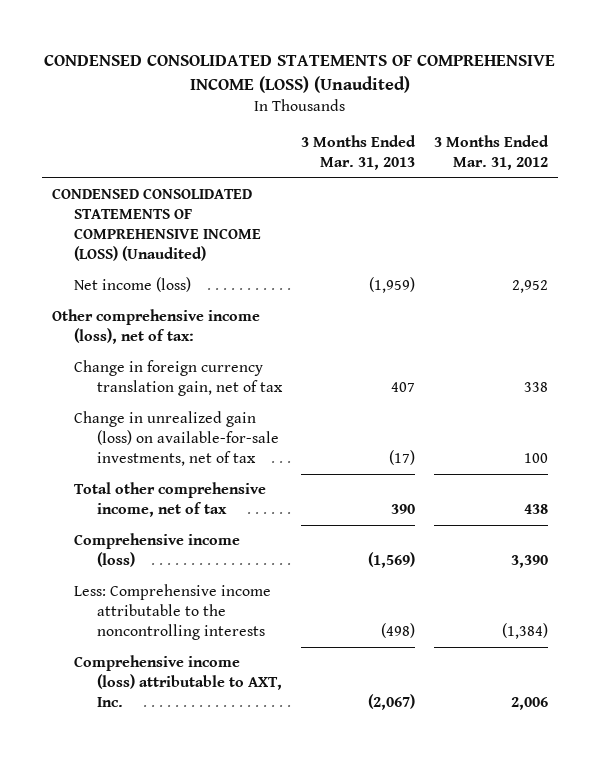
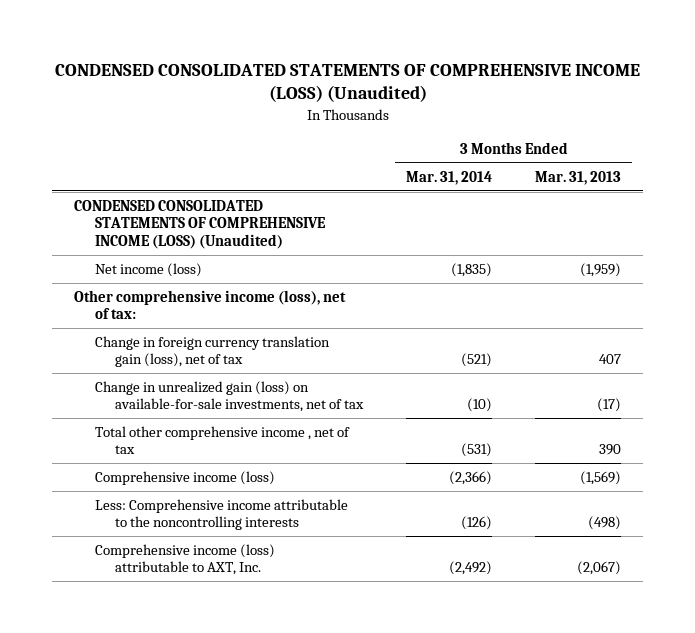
[434,134,550,170] 3 Months Ended Mar. 31, 2012 -> none
none -> [406,170,493,185] Mar. 31, 2014
[74,360,283,397] Change in foreign currency translation gain, net of tax -> [94,336,330,368] Change in foreign currency translation gain (loss), net of tax
[74,482,267,518] Total other comprehensive income, net of tax -> [94,426,350,455] Total other comprehensive income , net of tax

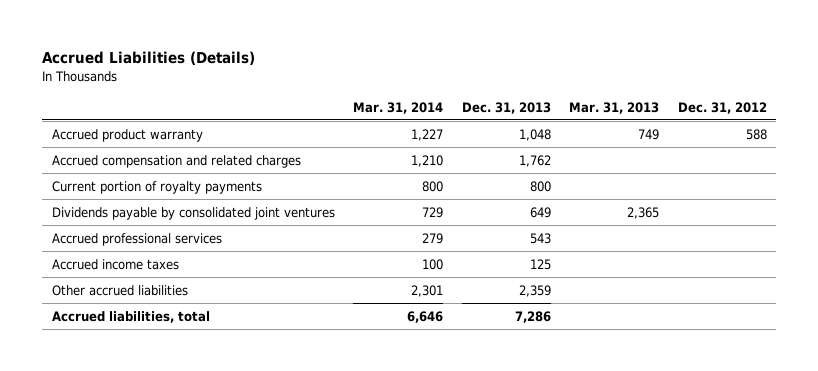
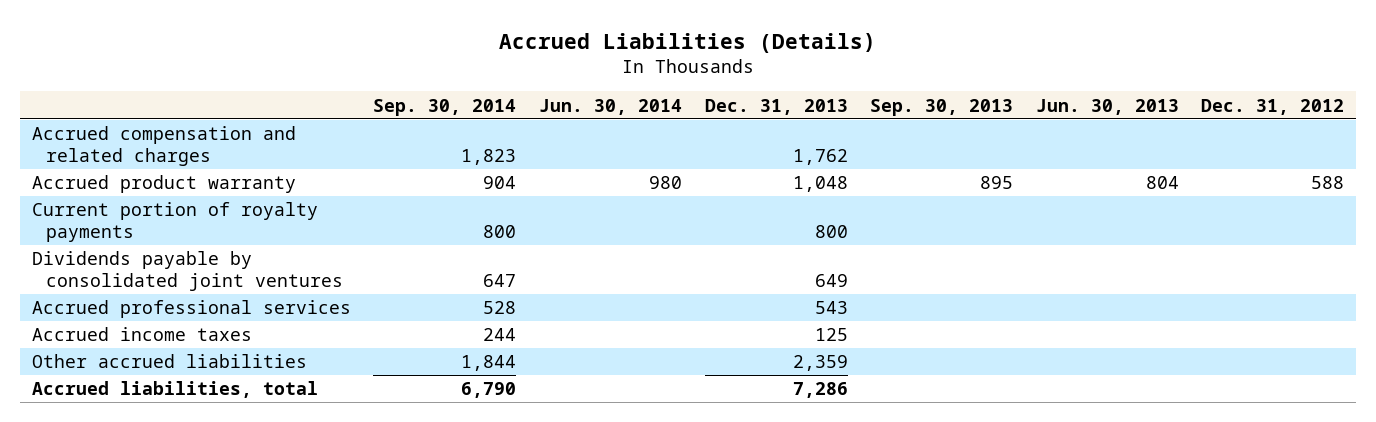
[353,101,444,114] Mar. 31, 2014 -> none
[569,101,660,114] Mar. 31, 2013 -> none
none -> [373,98,517,116] Sep. 30, 2014
none -> [538,98,682,115] Jun. 30, 2014
none -> [870,98,1014,116] Sep. 30, 2013
none -> [1035,98,1179,115] Jun. 30, 2013
[51,128,203,142] Accrued product warranty -> [31,175,296,194] Accrued product warranty

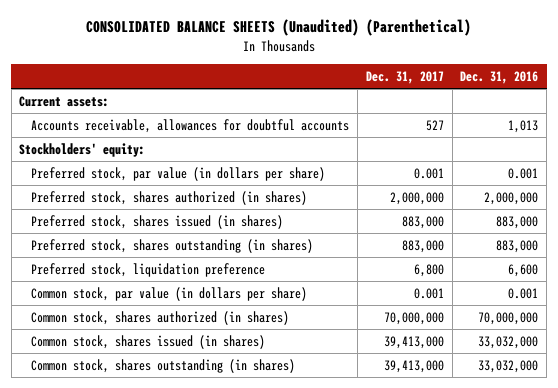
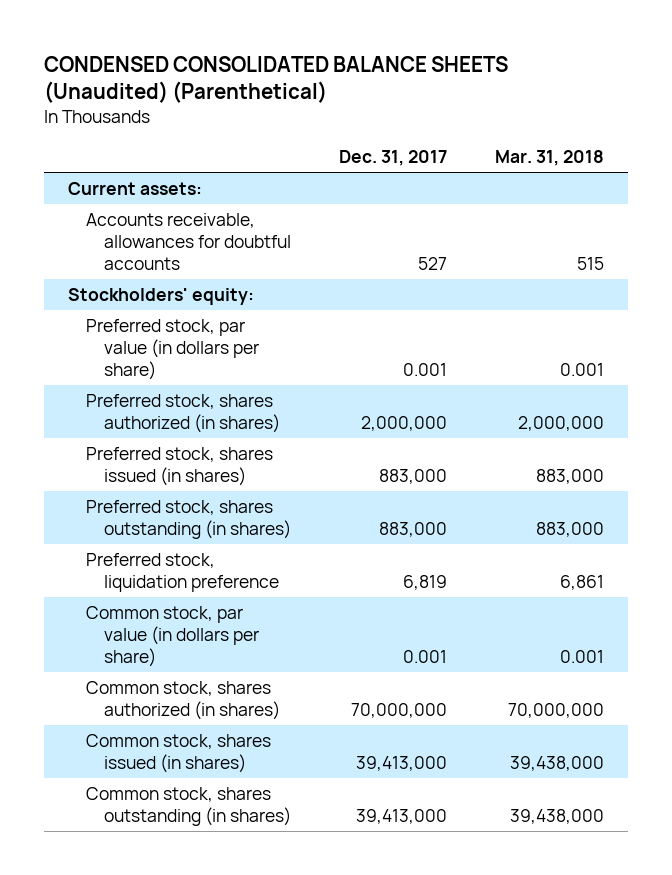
[85,19,471,37] CONSOLIDATED BALANCE SHEETS (Unaudited) (Parenthetical) -> [44,55,509,104] CONDENSED CONSOLIDATED BALANCE SHEETS (Unaudited) (Parenthetical)
[460,70,539,84] Dec. 31, 2016 -> none
none -> [494,150,604,167] Mar. 31, 2018
[413,263,444,277] 6,800 -> [403,575,448,591] 6,819

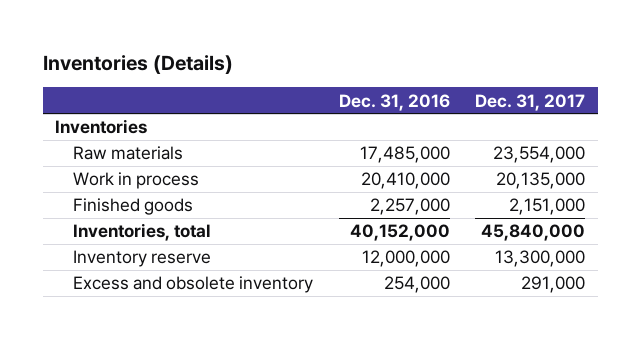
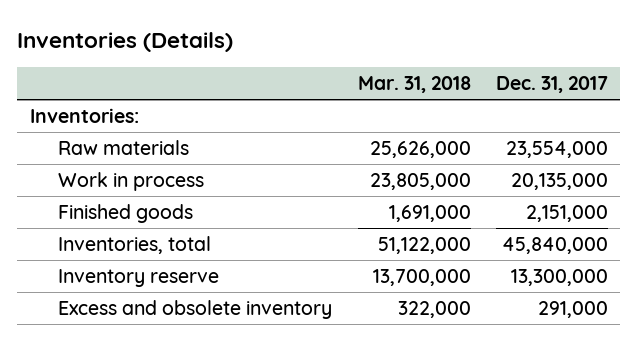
[338,93,450,111] Dec. 31, 2016 -> none
none -> [357,76,471,94] Mar. 31, 2018
[55,119,148,135] Inventories -> [30,107,140,123] Inventories:

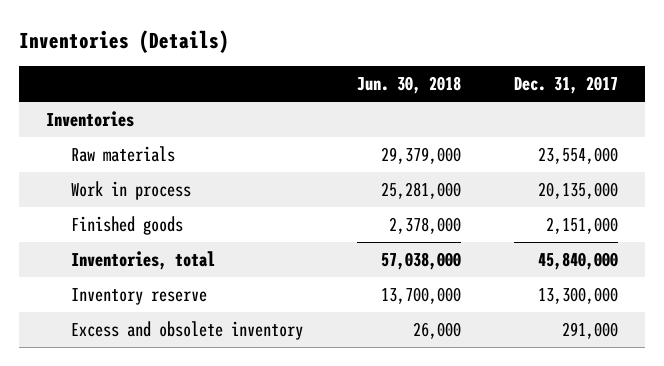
[357,76,471,94] Mar. 31, 2018 -> none
none -> [356,76,461,95] Jun. 30, 2018
[30,107,140,123] Inventories: -> [45,111,134,128] Inventories

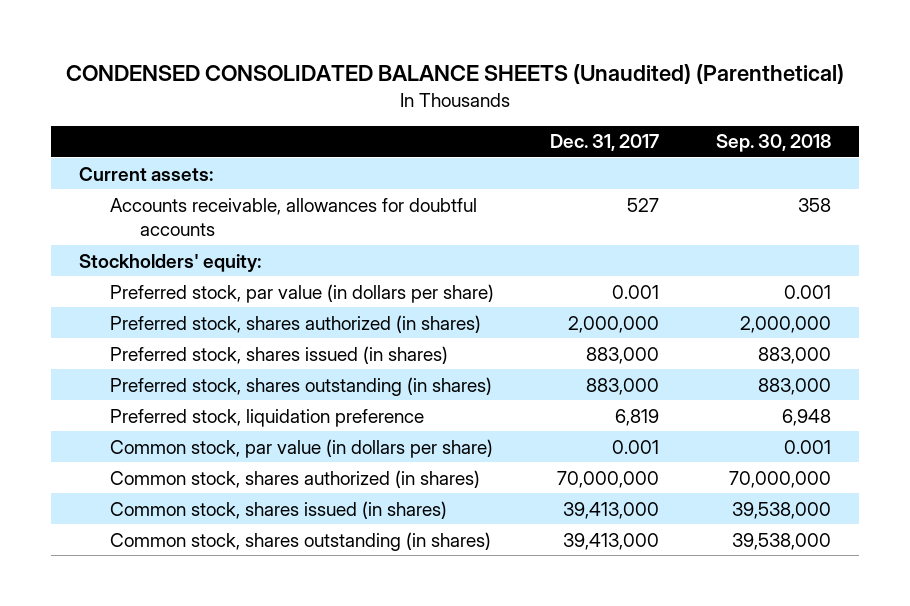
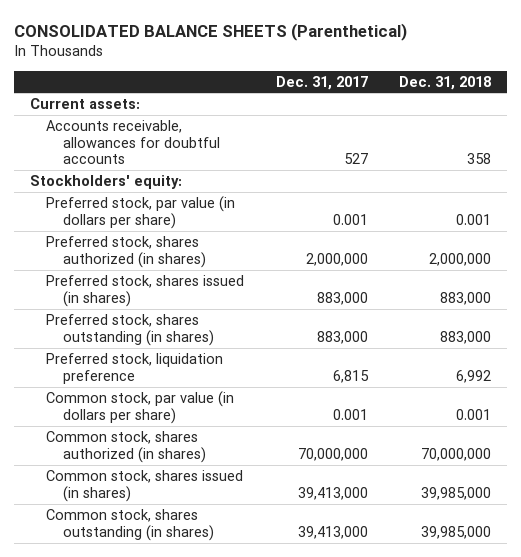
[65,63,844,84] CONDENSED CONSOLIDATED BALANCE SHEETS (Unaudited) (Parenthetical) -> [14,22,408,41] CONSOLIDATED BALANCE SHEETS (Parenthetical)
[715,134,831,153] Sep. 30, 2018 -> none
none -> [399,75,492,90] Dec. 31, 2018
[615,408,660,426] 6,819 -> [332,369,369,383] 6,815

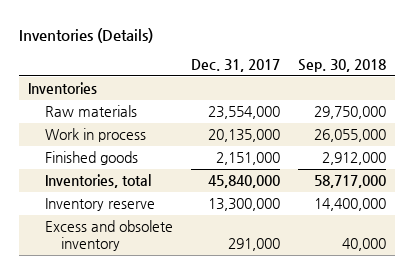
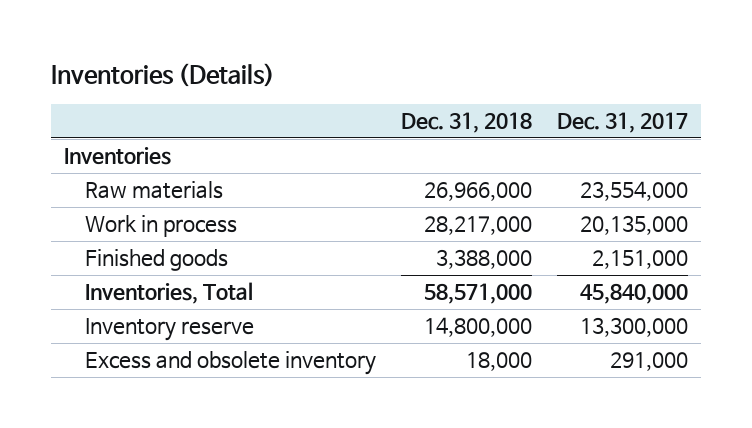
[298,59,387,73] Sep. 30, 2018 -> none
none -> [400,111,532,133] Dec. 31, 2018
[44,174,151,189] Inventories, total -> [84,282,253,305] Inventories, Total

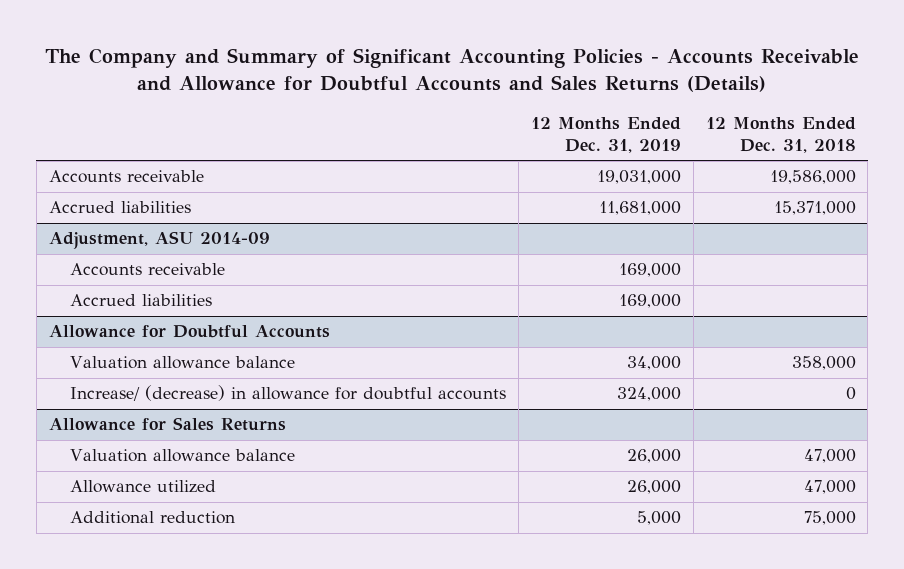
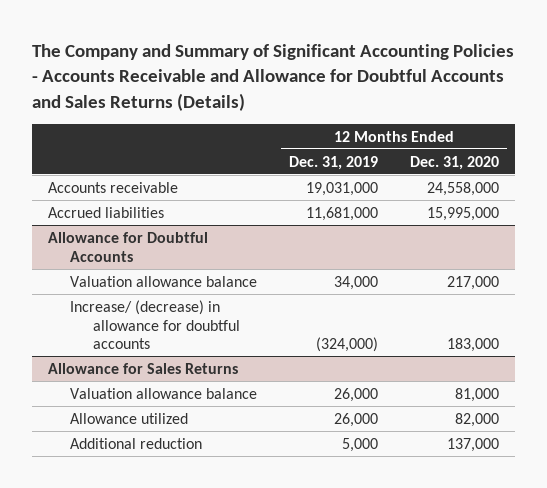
[705,117,856,154] 12 Months Ended Dec. 31, 2018 -> none
none -> [409,155,499,170] Dec. 31, 2020
[48,231,270,250] Adjustment, ASU 2014-09 -> none
[70,263,226,277] Accounts receivable -> none
[70,294,213,307] Accrued liabilities -> none
[616,387,681,402] 324,000 -> [316,337,379,353] (324,000)

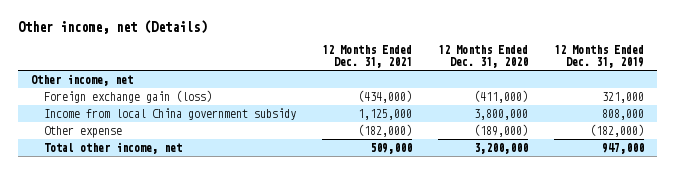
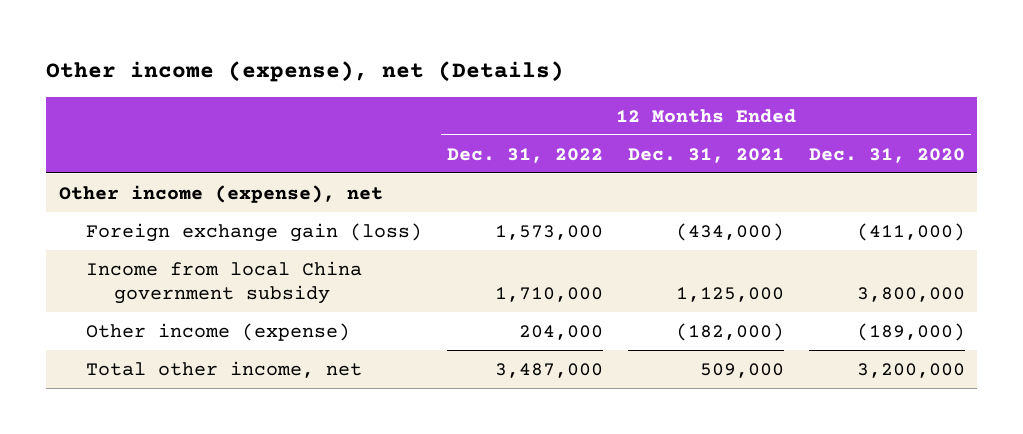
[17,20,207,35] Other income, net (Details) -> [46,61,565,83] Other income (expense), net (Details)
[553,45,644,69] 12 Months Ended Dec. 31, 2019 -> none
none -> [447,147,604,163] Dec. 31, 2022
[30,73,133,86] Other income, net -> [58,184,383,203] Other income (expense), net
[43,125,122,138] Other expense -> [86,322,351,341] Other income (expense)

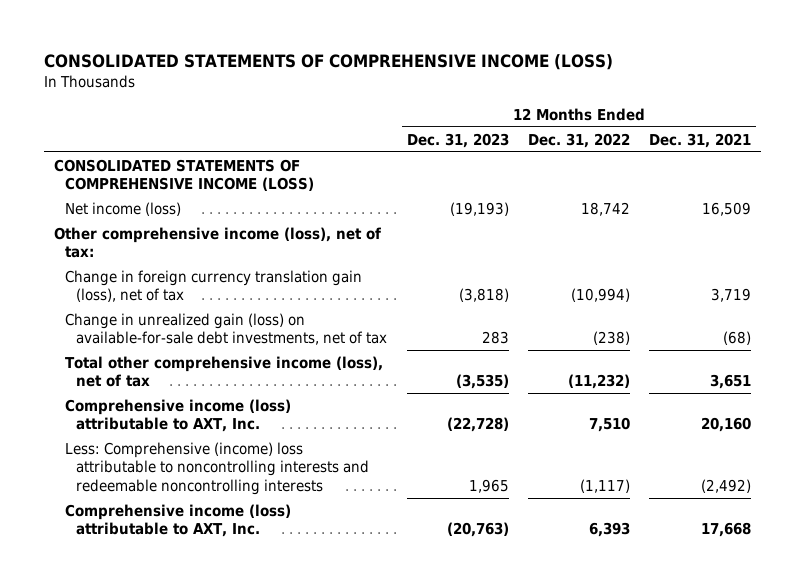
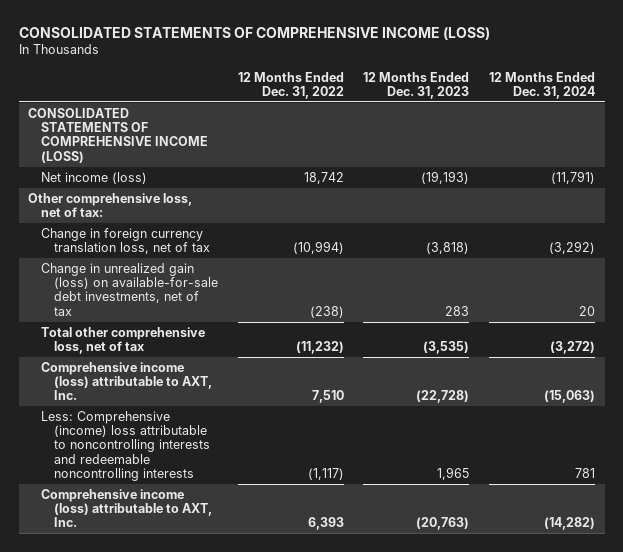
[649,132,752,148] Dec. 31, 2021 -> none
none -> [488,71,595,99] 12 Months Ended Dec. 31, 2024
[53,226,381,259] Other comprehensive income (loss), net of tax: -> [28,192,193,218] Other comprehensive loss, net of tax:
[65,269,363,303] Change in foreign currency translation gain (loss), net of tax -> [41,227,211,255] Change in foreign currency translation loss, net of tax
[65,355,384,388] Total other comprehensive income (loss), net of tax -> [41,326,206,355] Total other comprehensive loss, net of tax

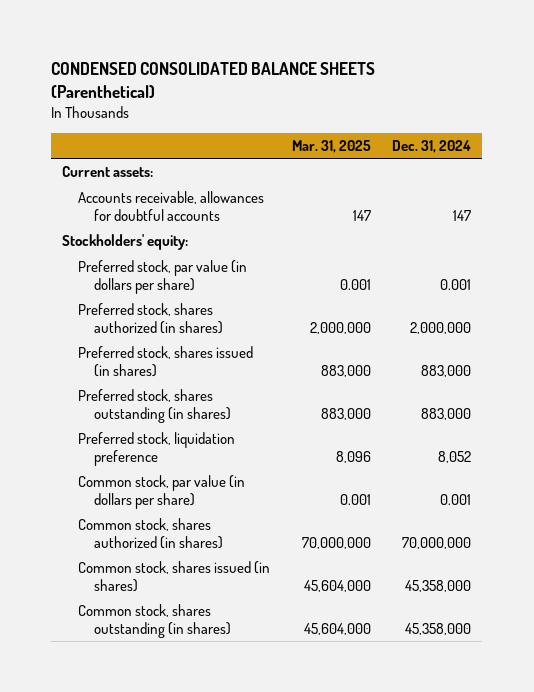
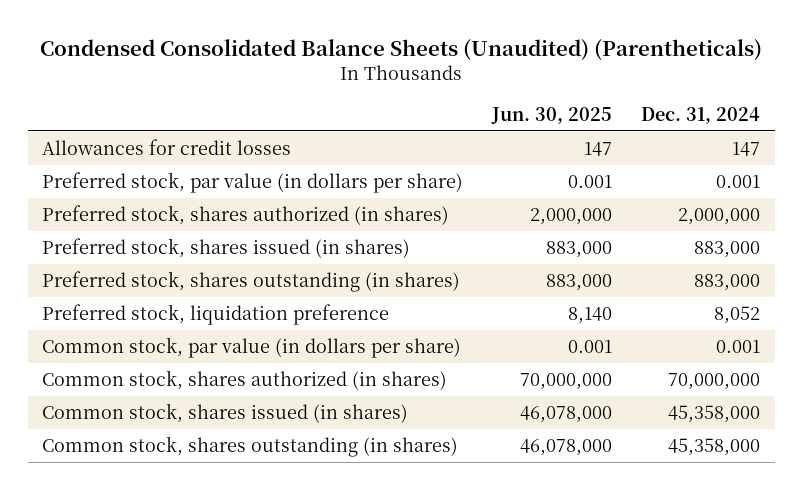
[51,61,376,98] CONDENSED CONSOLIDATED BALANCE SHEETS (Parenthetical) -> [40,38,763,61] Condensed Consolidated Balance Sheets (Unaudited) (Parentheticals)
[291,139,371,153] Mar. 31, 2025 -> none
none -> [491,106,613,124] Jun. 30, 2025
[62,166,154,178] Current assets: -> none
[62,234,189,251] Stockholders' equity: -> none
[77,191,264,221] Accounts receivable, allowances for doubtful accounts -> [42,139,292,156] Allowances for credit losses

